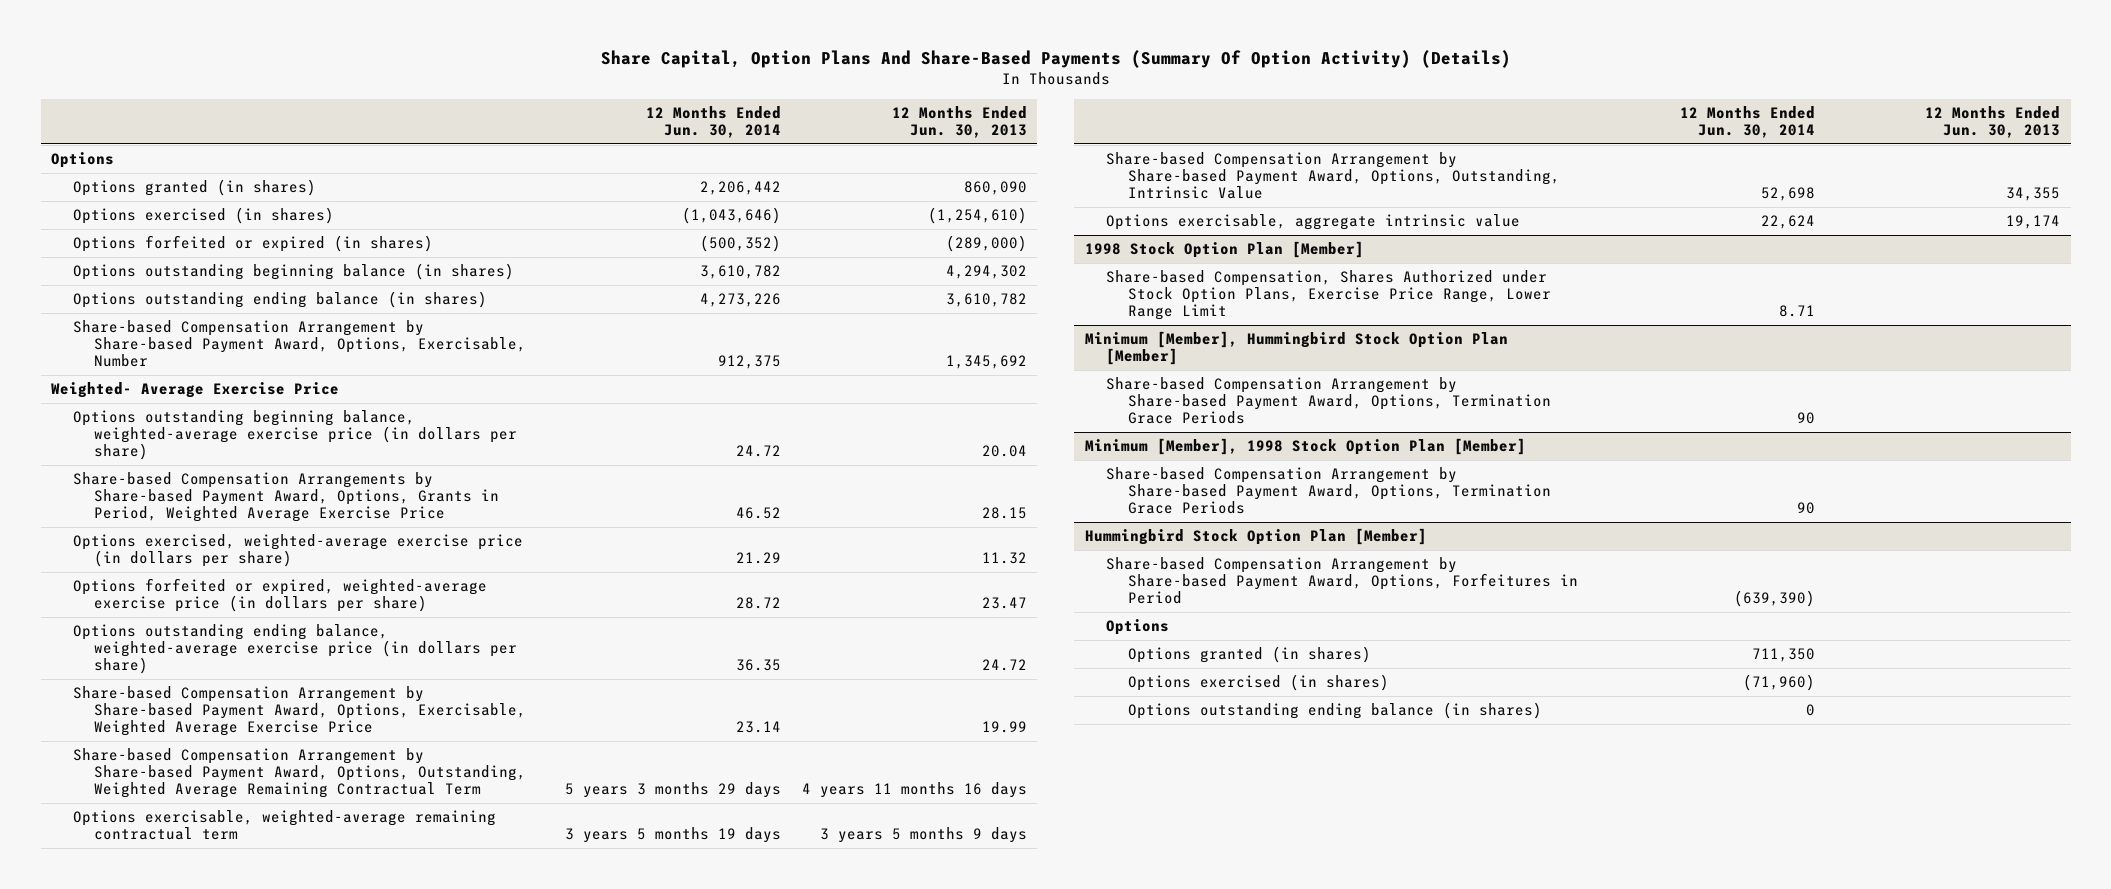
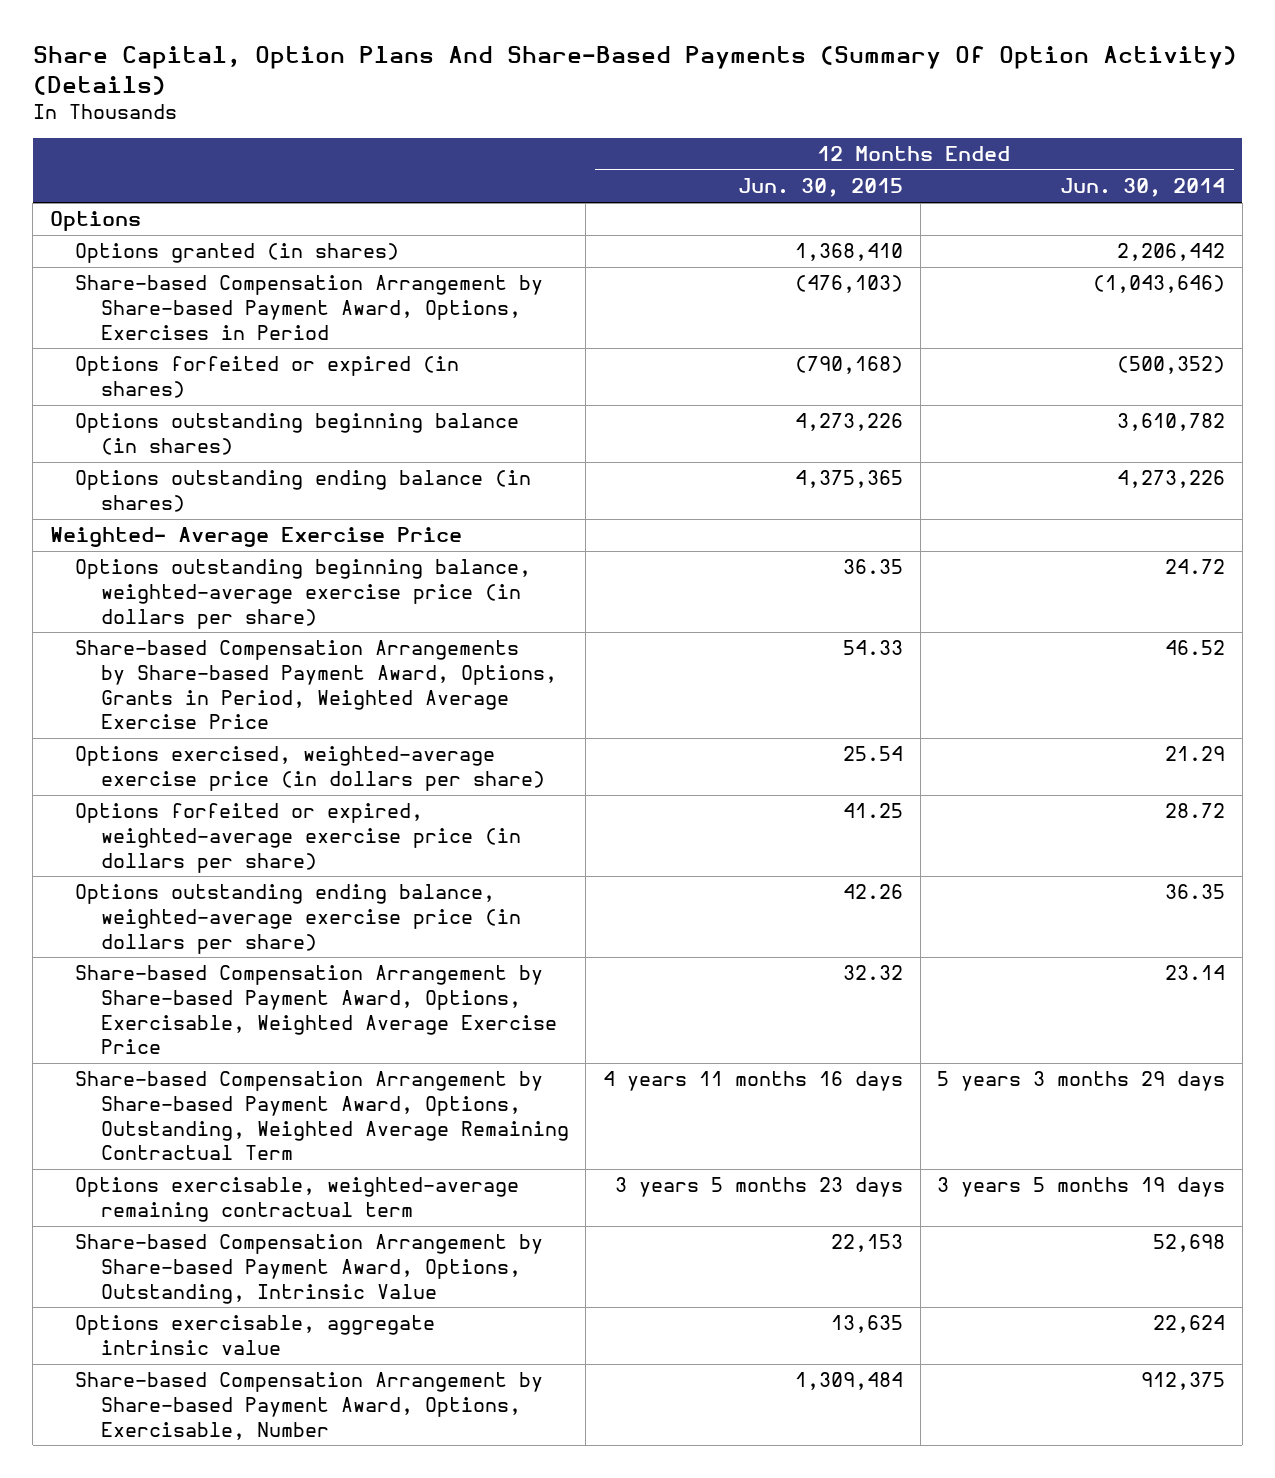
[891,105,1027,138] 12 Months Ended Jun. 30, 2013 -> none
none -> [738,178,904,198] Jun. 30, 2015
[72,207,334,225] Options exercised (in shares) -> [75,275,544,340] Share-based Compensation Arrangement by Share-based Payment Award, Options, Exercises in Period
[1084,241,1364,259] 1998 Stock Option Plan [Member] -> none
[1106,270,1551,321] Share-based Compensation, Shares Authorized under Stock Option Plans, Exercise Price Range, Lower Range Limit -> none
[1084,331,1508,366] Minimum [Member], Hummingbird Stock Option Plan [Member] -> none
[1106,377,1551,425] Share-based Compensation Arrangement by Share-based Payment Award, Options, Termination Grace Periods -> none
[1084,438,1526,456] Minimum [Member], 1998 Stock Option Plan [Member] -> none
[1106,467,1551,515] Share-based Compensation Arrangement by Share-based Payment Award, Options, Termination Grace Periods -> none
[1084,528,1427,546] Hummingbird Stock Option Plan [Member] -> none
[1106,557,1578,605] Share-based Compensation Arrangement by Share-based Payment Award, Options, Forfeitures in Period -> none
[1106,619,1170,636] Options -> none
[1127,646,1371,664] Options granted (in shares) -> none
[1127,674,1389,692] Options exercised (in shares) -> none
[1127,702,1542,720] Options outstanding ending balance (in shares) -> none
[72,320,527,368] Share-based Compensation Arrangement by Share-based Payment Award, Options, Exercisable, Number -> [75,1372,544,1440] Share-based Compensation Arrangement by Share-based Payment Award, Options, Exercisable, Number

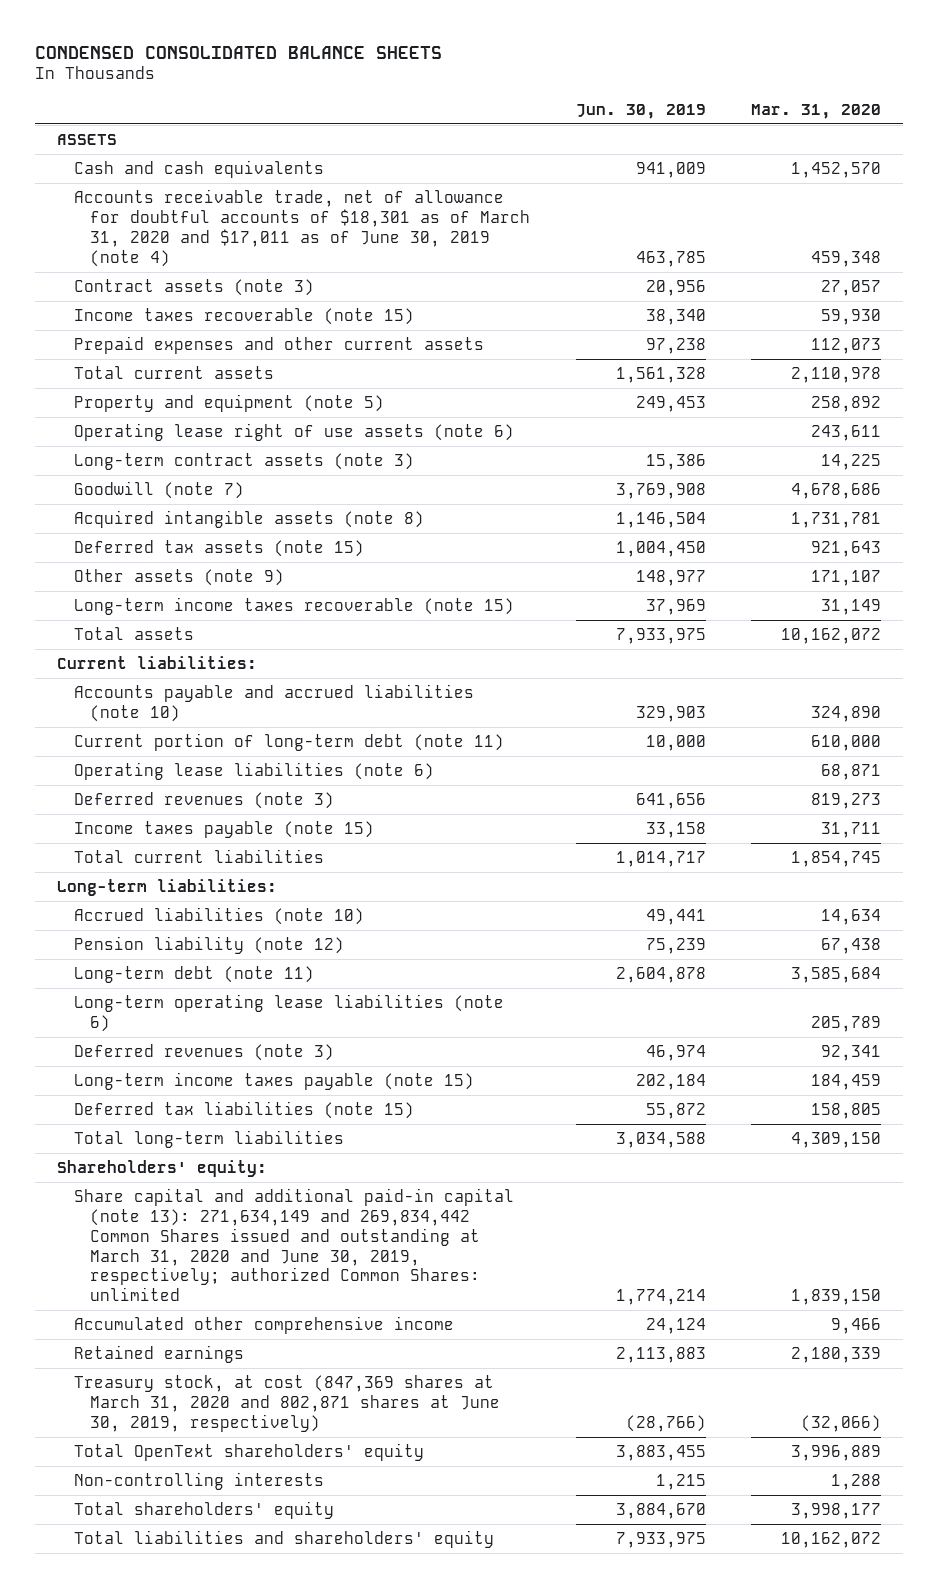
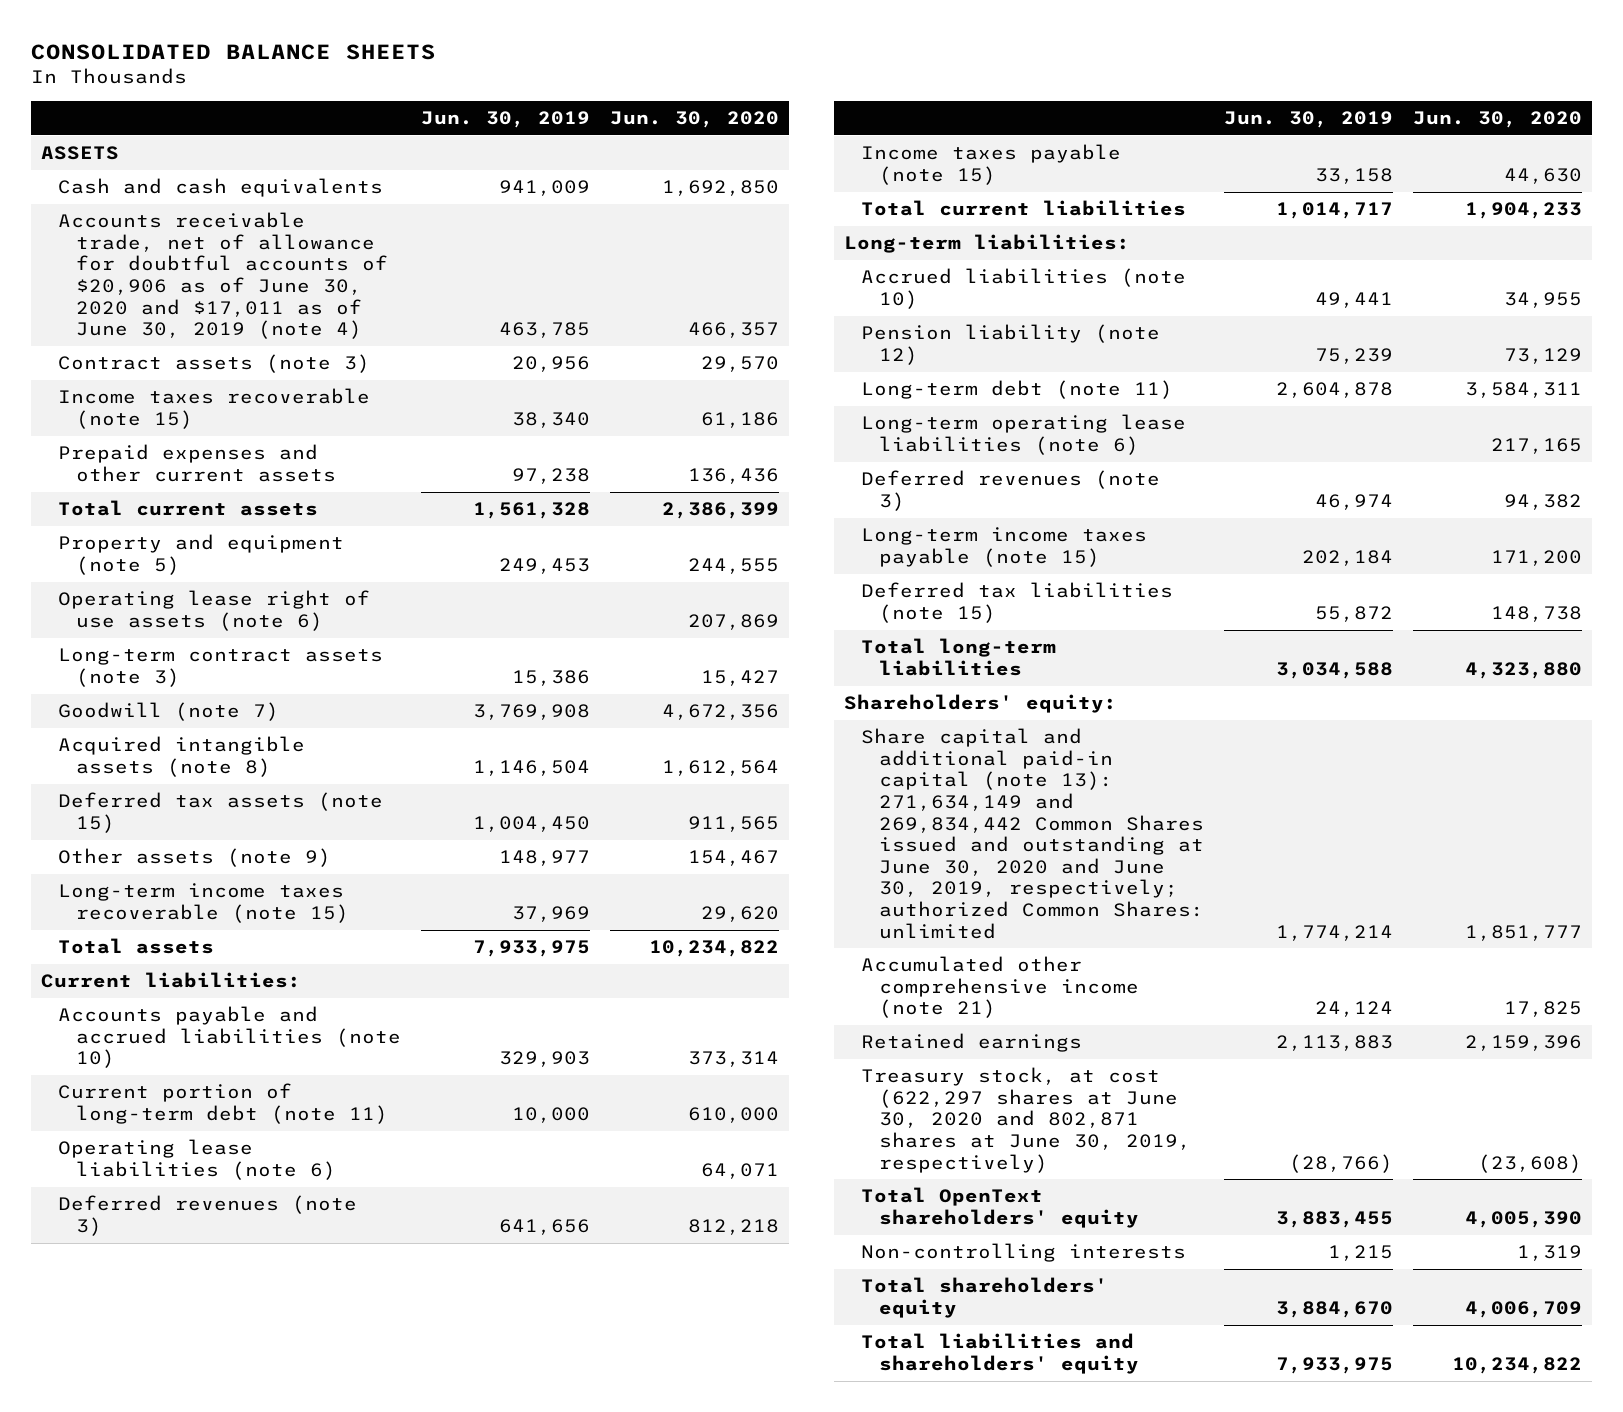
[34,45,442,59] CONDENSED CONSOLIDATED BALANCE SHEETS -> [30,43,436,60] CONSOLIDATED BALANCE SHEETS
[750,103,881,119] Mar. 31, 2020 -> none
none -> [610,110,780,128] Jun. 30, 2020
[73,188,531,267] Accounts receivable trade, net of allowance for doubtful accounts of $18,301 as of March 31, 2020 and $17,011 as of June 30, 2019 (note 4) -> [58,212,388,340] Accounts receivable trade, net of allowance for doubtful accounts of $20,906 as of June 30, 2020 and $17,011 as of June 30, 2019 (note 4)
[73,1187,514,1302] Share capital and additional paid-in capital (note 13): 271,634,149 and 269,834,442 Common Shares issued and outstanding at March 31, 2020 and June 30, 2019, respectively; authorized Common Shares: unlimited -> [861,728,1204,939] Share capital and additional paid-in capital (note 13): 271,634,149 and 269,834,442 Common Shares issued and outstanding at June 30, 2020 and June 30, 2019, respectively; authorized Common Shares: unlimited
[73,1315,454,1334] Accumulated other comprehensive income -> [861,956,1139,1019] Accumulated other comprehensive income (note 21)
[73,1374,501,1432] Treasury stock, at cost (847,369 shares at March 31, 2020 and 802,871 shares at June 30, 2019, respectively) -> [861,1067,1191,1173] Treasury stock, at cost (622,297 shares at June 30, 2020 and 802,871 shares at June 30, 2019, respectively)

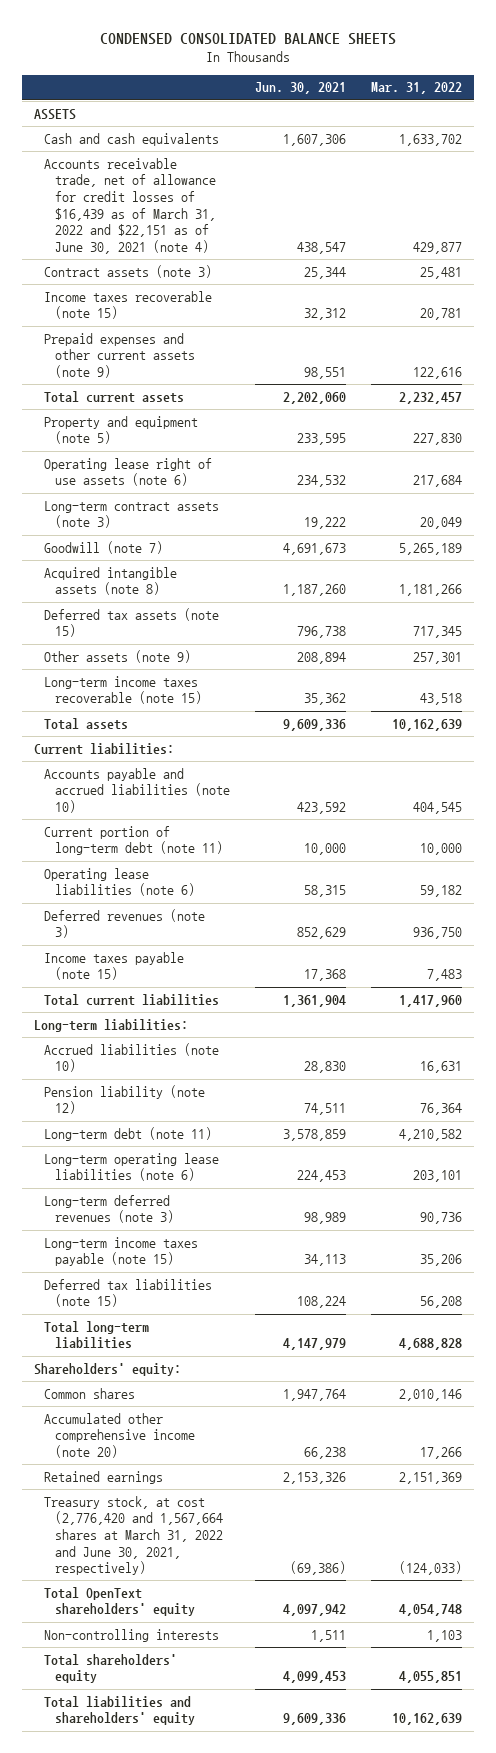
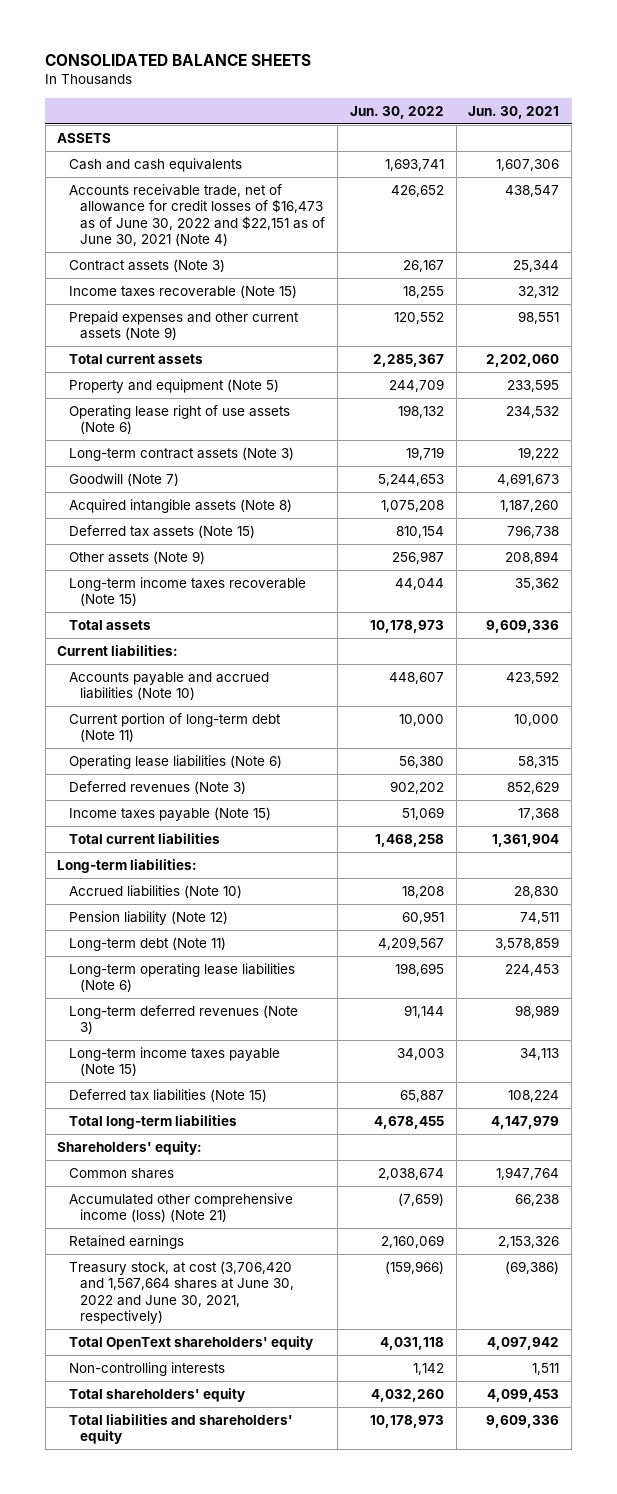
[99,32,396,45] CONDENSED CONSOLIDATED BALANCE SHEETS -> [45,54,312,67] CONSOLIDATED BALANCE SHEETS
[370,82,462,95] Mar. 31, 2022 -> none
none -> [349,105,444,119] Jun. 30, 2022
[44,157,216,254] Accounts receivable trade, net of allowance for credit losses of $16,439 as of March 31, 2022 and $22,151 as of June 30, 2021 (note 4) -> [68,183,326,247] Accounts receivable trade, net of allowance for credit losses of $16,473 as of June 30, 2022 and $22,151 as of June 30, 2021 (Note 4)
[44,264,213,278] Contract assets (note 3) -> [68,258,225,272] Contract assets (Note 3)
[44,290,213,320] Income taxes recoverable (note 15) -> [68,284,297,298] Income taxes recoverable (Note 15)
[44,332,195,378] Prepaid expenses and other current assets (note 9) -> [68,310,299,341] Prepaid expenses and other current assets (Note 9)
[44,415,199,445] Property and equipment (note 5) -> [68,378,279,393] Property and equipment (Note 5)
[44,457,213,487] Operating lease right of use assets (note 6) -> [68,404,290,435] Operating lease right of use assets (Note 6)
[44,500,220,529] Long-term contract assets (note 3) -> [68,446,294,461] Long-term contract assets (Note 3)
[44,540,164,554] Goodwill (note 7) -> [68,472,179,486] Goodwill (Note 7)
[44,566,178,596] Acquired intangible assets (note 8) -> [68,498,292,513] Acquired intangible assets (Note 8)
[44,607,220,638] Deferred tax assets (note 15) -> [68,524,255,538] Deferred tax assets (Note 15)
[44,649,192,663] Other assets (note 9) -> [68,550,205,564] Other assets (Note 9)
[44,675,202,705] Long-term income taxes recoverable (note 15) -> [68,576,306,607] Long-term income taxes recoverable (Note 15)
[44,767,230,813] Accounts payable and accrued liabilities (note 10) -> [68,671,269,701] Accounts payable and accrued liabilities (Note 10)
[44,825,223,856] Current portion of long-term debt (note 11) -> [68,712,281,743] Current portion of long-term debt (Note 11)
[44,867,195,897] Operating lease liabilities (note 6) -> [68,754,282,769] Operating lease liabilities (Note 6)
[44,908,206,939] Deferred revenues (note 3) -> [68,780,246,794] Deferred revenues (Note 3)
[44,951,185,981] Income taxes payable (note 15) -> [68,806,271,821] Income taxes payable (Note 15)
[44,1042,220,1073] Accrued liabilities (note 10) -> [68,884,242,898] Accrued liabilities (Note 10)
[44,1084,206,1115] Pension liability (note 12) -> [68,910,228,925] Pension liability (Note 12)
[44,1126,213,1141] Long-term debt (note 11) -> [68,936,226,951] Long-term debt (Note 11)
[44,1152,220,1182] Long-term operating lease liabilities (note 6) -> [68,962,295,993] Long-term operating lease liabilities (Note 6)
[44,1194,174,1224] Long-term deferred revenues (note 3) -> [68,1004,298,1035] Long-term deferred revenues (Note 3)
[44,1236,199,1267] Long-term income taxes payable (note 15) -> [68,1046,280,1077] Long-term income taxes payable (Note 15)
[44,1278,213,1308] Deferred tax liabilities (note 15) -> [68,1088,267,1102] Deferred tax liabilities (Note 15)
[44,1412,195,1458] Accumulated other comprehensive income (note 20) -> [68,1192,293,1223] Accumulated other comprehensive income (loss) (Note 21)
[44,1495,223,1576] Treasury stock, at cost (2,776,420 and 1,567,664 shares at March 31, 2022 and June 30, 2021, respectively) -> [68,1260,295,1325] Treasury stock, at cost (3,706,420 and 1,567,664 shares at June 30, 2022 and June 30, 2021, respectively)

